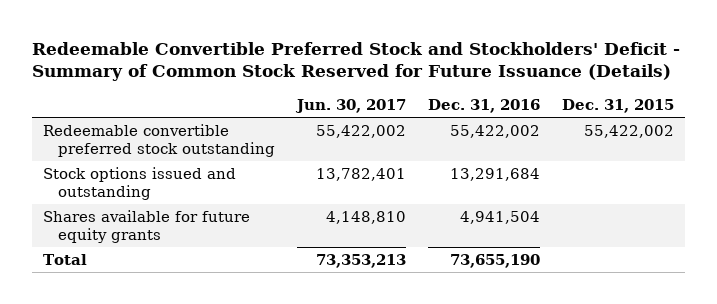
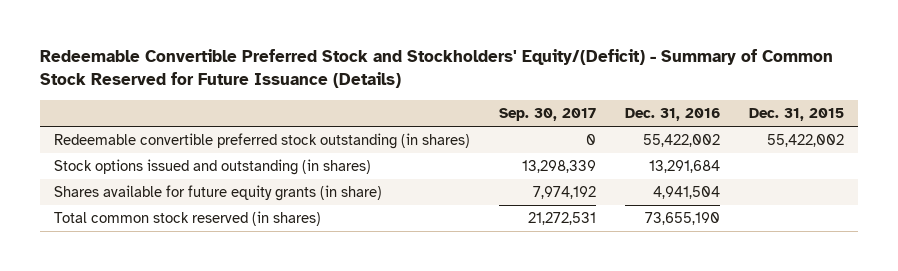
[32,41,681,82] Redeemable Convertible Preferred Stock and Stockholders' Deficit - Summary of Common Stock Reserved for Future Issuance (Details) -> [39,49,833,89] Redeemable Convertible Preferred Stock and Stockholders' Equity/(Deficit) - Summary of Common Stock Reserved for Future Issuance (Details)
[294,98,406,113] Jun. 30, 2017 -> none
none -> [498,107,596,121] Sep. 30, 2017
[43,123,275,157] Redeemable convertible preferred stock outstanding -> [53,133,470,150] Redeemable convertible preferred stock outstanding (in shares)
[43,166,237,200] Stock options issued and outstanding -> [53,159,371,176] Stock options issued and outstanding (in shares)
[43,209,251,243] Shares available for future equity grants -> [53,185,382,202] Shares available for future equity grants (in share)
[43,253,88,265] Total -> [53,211,321,227] Total common stock reserved (in shares)

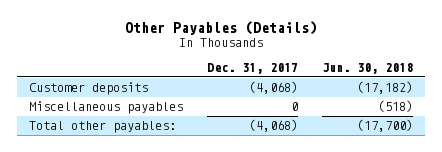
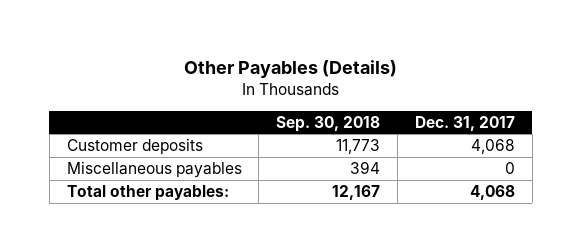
[321,63,413,75] Jun. 30, 2018 -> none
none -> [276,115,381,132] Sep. 30, 2018
[249,81,299,95] (4,068) -> [470,139,515,155] 4,068
[249,119,299,133] (4,068) -> [469,185,515,201] 4,068

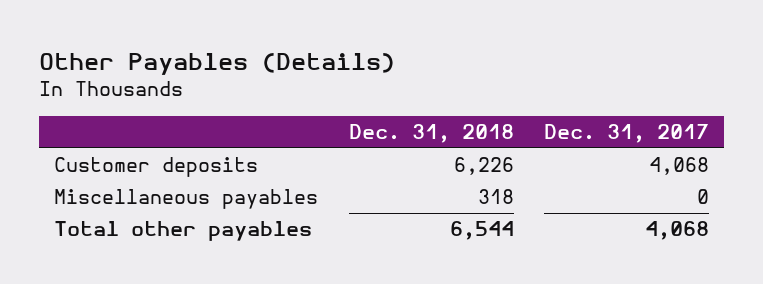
[276,115,381,132] Sep. 30, 2018 -> none
none -> [348,124,514,144] Dec. 31, 2018
[66,185,229,202] Total other payables: -> [54,221,313,242] Total other payables

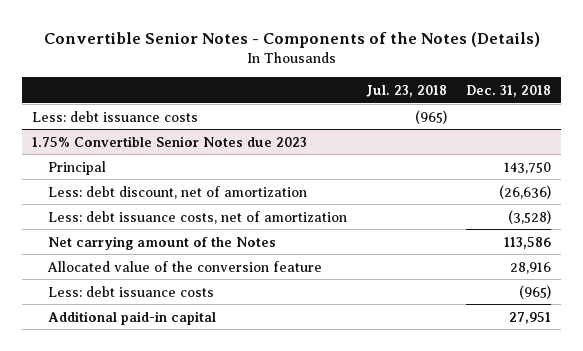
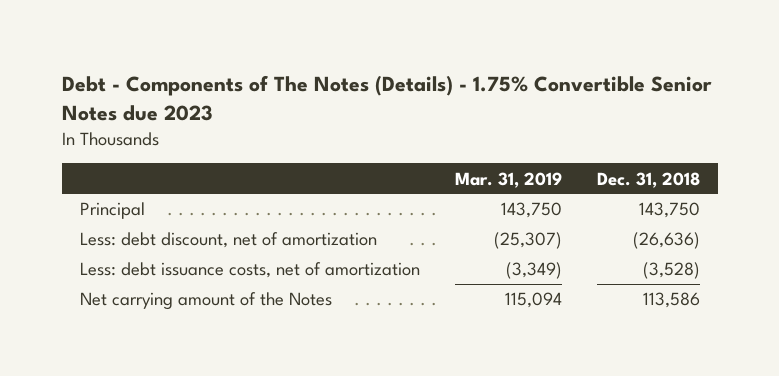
[43,32,540,49] Convertible Senior Notes - Components of the Notes (Details) -> [61,74,712,121] Debt - Components of The Notes (Details) - 1.75% Convertible Senior Notes due 2023
[365,85,447,98] Jul. 23, 2018 -> none
none -> [454,171,562,188] Mar. 31, 2019
[32,110,199,122] Less: debt issuance costs -> none
[32,135,308,147] 1.75% Convertible Senior Notes due 2023 -> none
[47,260,323,272] Allocated value of the conversion feature -> none
[48,285,215,297] Less: debt issuance costs -> none
[48,310,217,325] Additional paid-in capital -> none

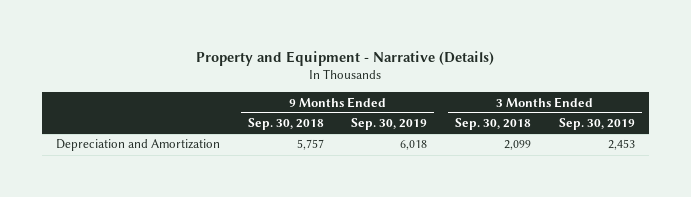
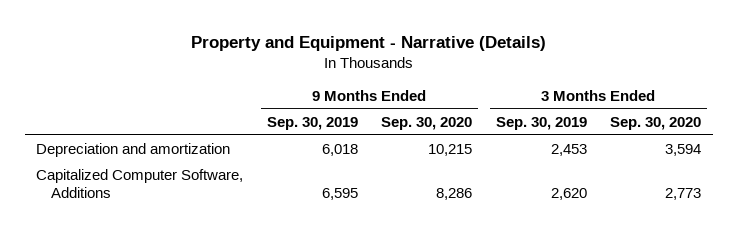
[247,118,324,131] Sep. 30, 2018 -> none
[455,118,532,131] Sep. 30, 2018 -> none
none -> [381,116,473,130] Sep. 30, 2020
none -> [610,116,702,130] Sep. 30, 2020
[55,139,220,152] Depreciation and Amortization -> [36,143,231,158] Depreciation and amortization
none -> [36,169,244,198] Capitalized Computer Software, Additions

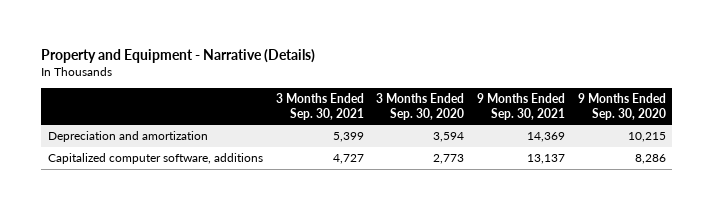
[266,116,358,130] Sep. 30, 2019 -> none
[495,116,587,130] Sep. 30, 2019 -> none
none -> [275,93,364,120] 3 Months Ended Sep. 30, 2021
none -> [477,93,566,120] 9 Months Ended Sep. 30, 2021
[36,169,244,198] Capitalized Computer Software, Additions -> [47,153,263,165] Capitalized computer software, additions

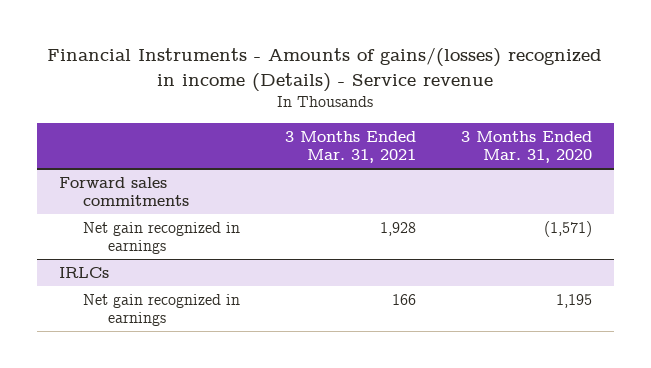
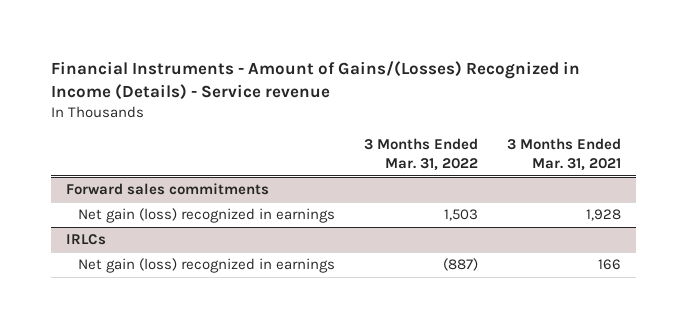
[47,47,603,92] Financial Instruments - Amounts of gains/(losses) recognized in income (Details) - Service revenue -> [51,61,581,101] Financial Instruments - Amount of Gains/(Losses) Recognized in Income (Details) - Service revenue
[460,131,592,164] 3 Months Ended Mar. 31, 2020 -> none
none -> [364,138,479,171] 3 Months Ended Mar. 31, 2022
[83,222,241,255] Net gain recognized in earnings -> [78,208,336,224] Net gain (loss) recognized in earnings
[83,294,241,327] Net gain recognized in earnings -> [78,258,336,274] Net gain (loss) recognized in earnings

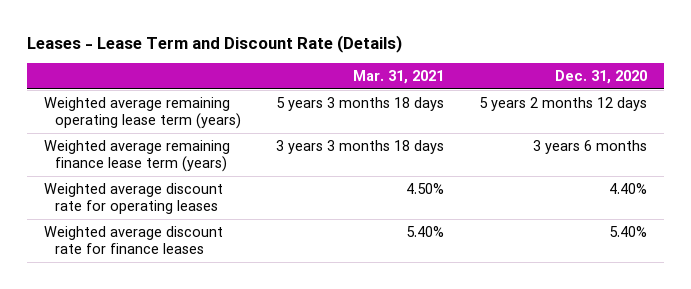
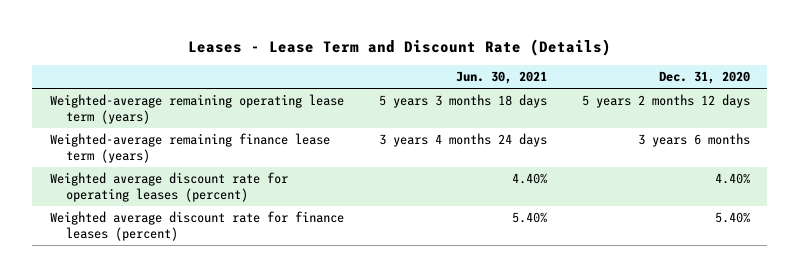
[352,70,444,85] Mar. 31, 2021 -> none
none -> [455,71,547,85] Jun. 30, 2021
[44,96,242,129] Weighted average remaining operating lease term (years) -> [49,94,344,125] Weighted-average remaining operating lease term (years)
[44,139,231,172] Weighted average remaining finance lease term (years) -> [49,133,330,164] Weighted-average remaining finance lease term (years)
[44,182,224,214] Weighted average discount rate for operating leases -> [49,172,288,203] Weighted average discount rate for operating leases (percent)
[44,225,224,254] Weighted average discount rate for finance leases -> [49,211,344,242] Weighted average discount rate for finance leases (percent)

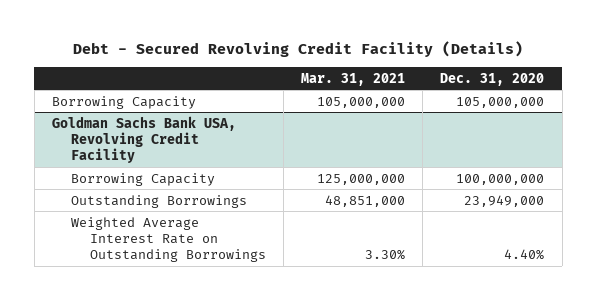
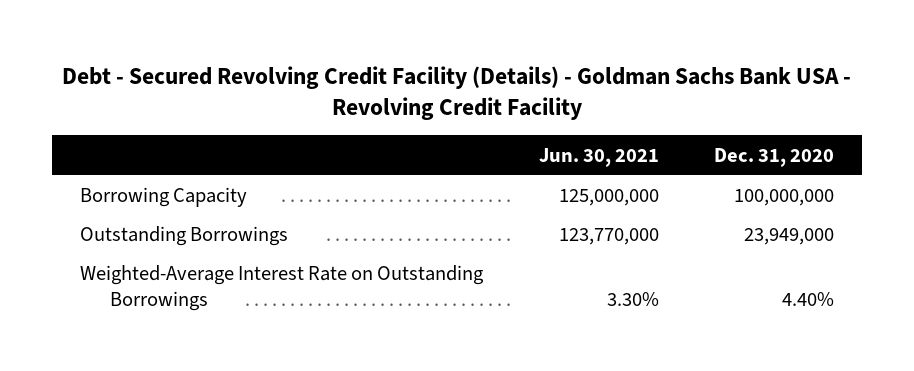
[73,41,524,58] Debt - Secured Revolving Credit Facility (Details) -> [62,65,852,121] Debt - Secured Revolving Credit Facility (Details) - Goldman Sachs Bank USA - Revolving Credit Facility
[301,72,406,86] Mar. 31, 2021 -> none
none -> [538,147,659,167] Jun. 30, 2021
[51,95,196,109] Borrowing Capacity -> none
[51,115,236,164] Goldman Sachs Bank USA, Revolving Credit Facility -> none
[70,216,266,263] Weighted Average Interest Rate on Outstanding Borrowings -> [80,265,485,311] Weighted-Average Interest Rate on Outstanding Borrowings

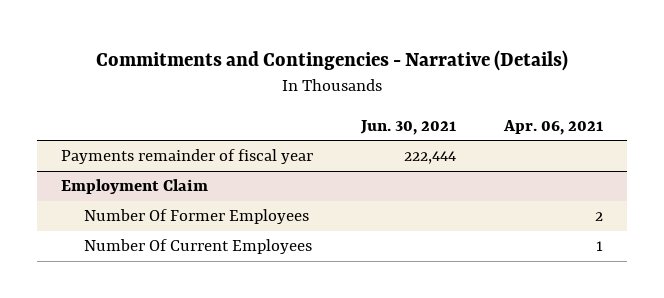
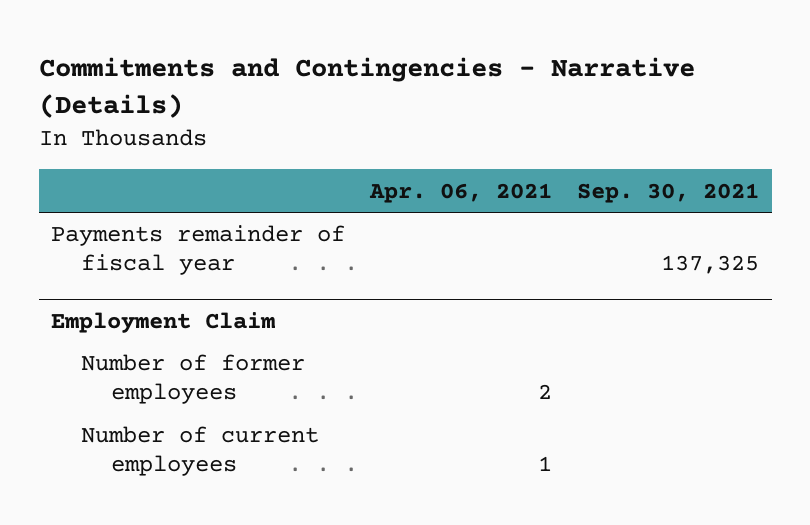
[360,119,457,135] Jun. 30, 2021 -> none
none -> [577,182,760,203] Sep. 30, 2021
[83,209,309,225] Number Of Former Employees -> [80,354,305,405] Number of former employees
[83,239,312,255] Number Of Current Employees -> [80,426,319,477] Number of current employees

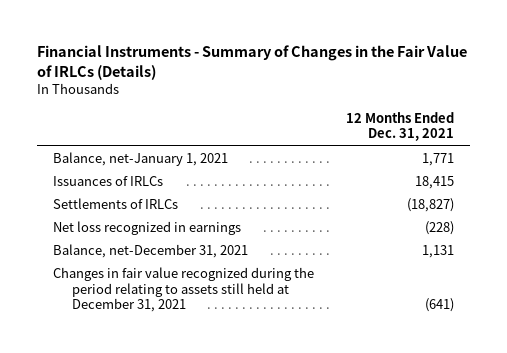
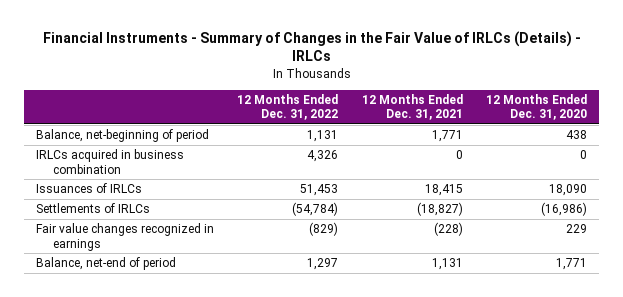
[36,44,467,80] Financial Instruments - Summary of Changes in the Fair Value of IRLCs (Details) -> [42,30,581,62] Financial Instruments - Summary of Changes in the Fair Value of IRLCs (Details) - IRLCs
none -> [237,93,339,121] 12 Months Ended Dec. 31, 2022
none -> [486,93,588,121] 12 Months Ended Dec. 31, 2020
[52,152,228,167] Balance, net-January 1, 2021 -> [35,129,209,143] Balance, net-beginning of period
none -> [35,149,184,174] IRLCs acquired in business combination
[52,267,314,313] Changes in fair value recognized during the period relating to assets still held at December 31, 2021 -> none
[52,221,241,236] Net loss recognized in earnings -> [35,223,214,251] Fair value changes recognized in earnings
[52,244,248,259] Balance, net-December 31, 2021 -> [35,257,176,271] Balance, net-end of period

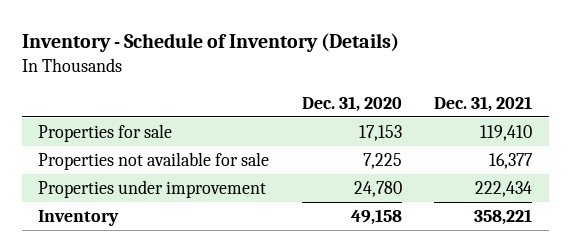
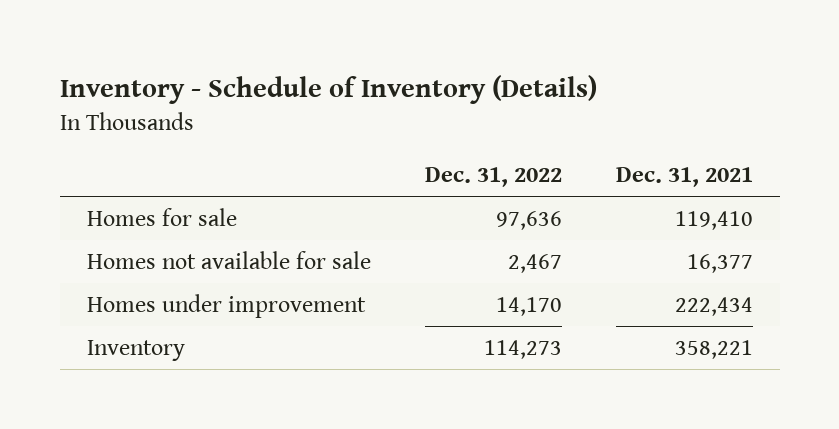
[301,95,402,112] Dec. 31, 2020 -> none
none -> [424,167,562,188] Dec. 31, 2022
[37,123,172,142] Properties for sale -> [86,207,237,226] Homes for sale
[37,151,269,170] Properties not available for sale -> [86,250,371,269] Homes not available for sale
[37,179,266,198] Properties under improvement -> [86,293,366,318] Homes under improvement

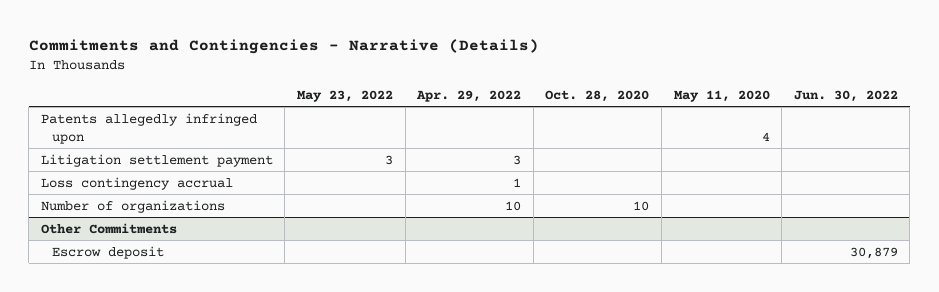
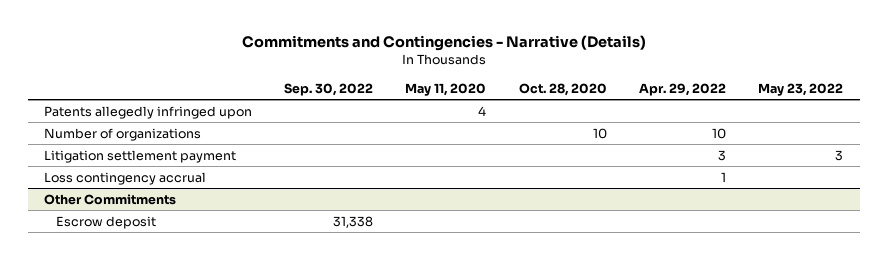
[793,89,898,102] Jun. 30, 2022 -> none
none -> [284,82,374,96] Sep. 30, 2022
[40,199,225,213] Number of organizations -> [43,127,201,141] Number of organizations

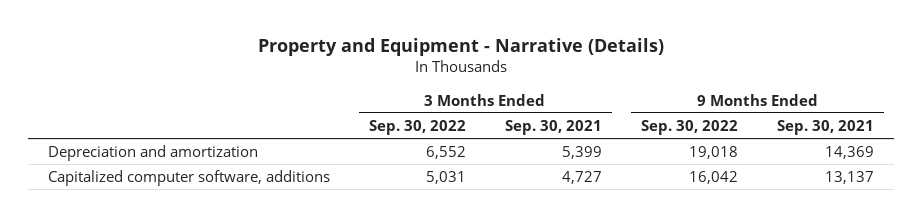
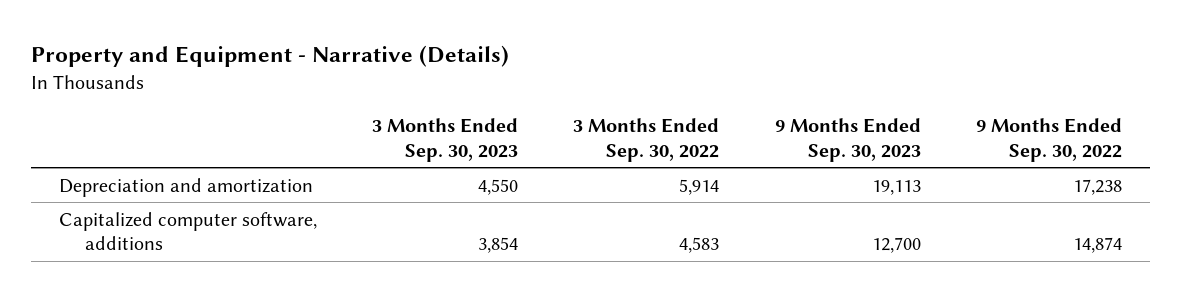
[504,119,602,135] Sep. 30, 2021 -> none
[777,119,875,135] Sep. 30, 2021 -> none
none -> [372,117,519,162] 3 Months Ended Sep. 30, 2023
none -> [774,117,921,162] 9 Months Ended Sep. 30, 2023
[425,146,466,160] 6,552 -> [679,178,720,195] 5,914
[688,146,738,160] 19,018 -> [1073,178,1123,195] 17,238
[425,171,466,185] 5,031 -> [679,237,720,254] 4,583
[688,171,738,185] 16,042 -> [1073,237,1123,254] 14,874

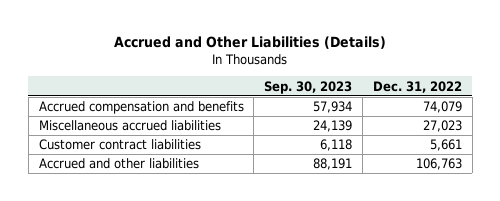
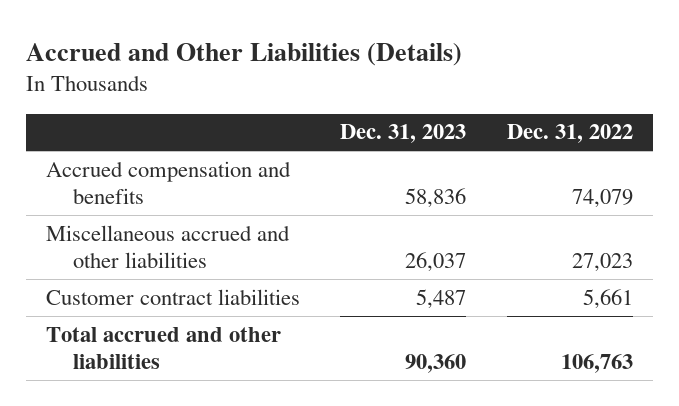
[264,80,353,94] Sep. 30, 2023 -> none
none -> [340,124,467,144] Dec. 31, 2023
[38,120,221,132] Miscellaneous accrued liabilities -> [45,224,290,268] Miscellaneous accrued and other liabilities
[38,158,199,170] Accrued and other liabilities -> [45,326,281,369] Total accrued and other liabilities

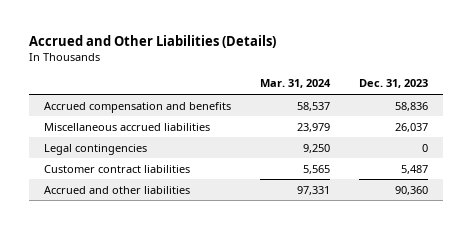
[506,124,633,144] Dec. 31, 2022 -> none
none -> [259,79,331,89] Mar. 31, 2024
[45,224,290,268] Miscellaneous accrued and other liabilities -> [43,122,210,131] Miscellaneous accrued liabilities
none -> [43,143,147,155] Legal contingencies
[45,326,281,369] Total accrued and other liabilities -> [43,185,190,194] Accrued and other liabilities

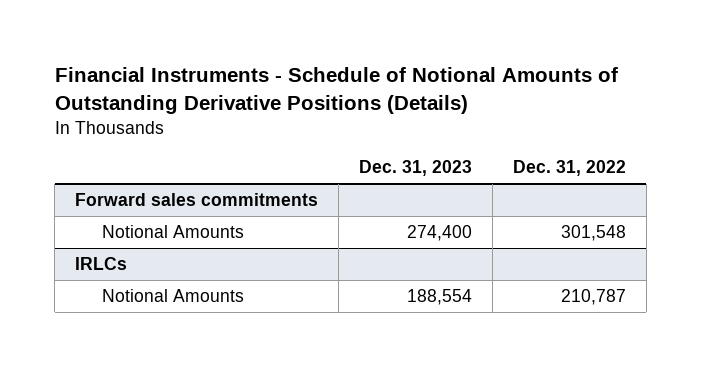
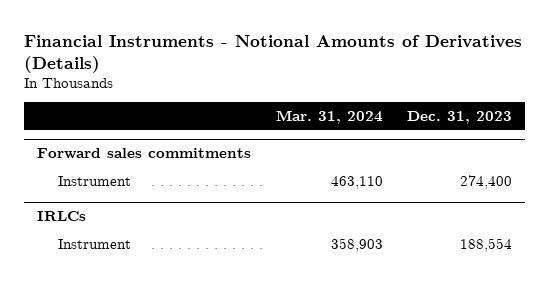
[54,67,618,114] Financial Instruments - Schedule of Notional Amounts of Outstanding Derivative Positions (Details) -> [24,34,523,73] Financial Instruments - Notional Amounts of Derivatives (Details)
[512,160,626,177] Dec. 31, 2022 -> none
none -> [275,109,383,124] Mar. 31, 2024
[101,225,244,239] Notional Amounts -> [57,175,131,186] Instrument
[101,289,244,303] Notional Amounts -> [57,238,131,249] Instrument

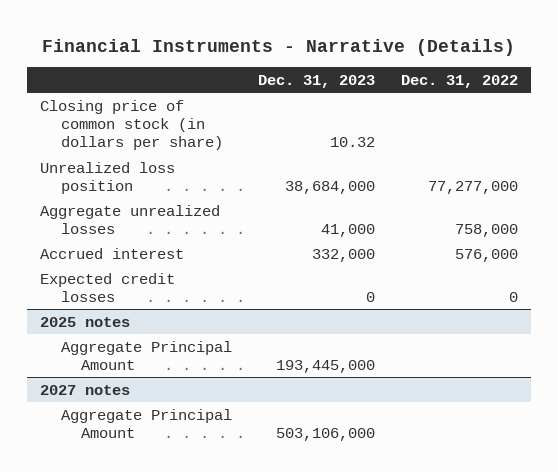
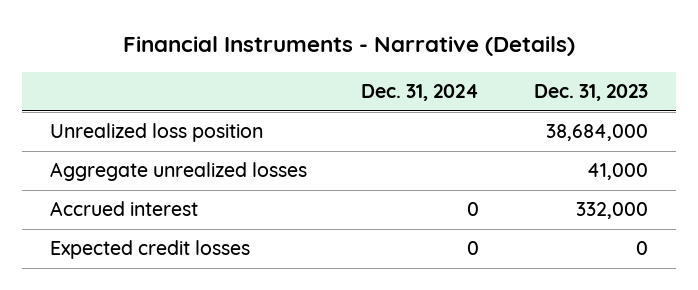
[400,75,518,89] Dec. 31, 2022 -> none
none -> [361,84,480,102] Dec. 31, 2024
[40,99,223,151] Closing price of common stock (in dollars per share) -> none
[40,316,131,327] 2025 notes -> none
[60,340,232,370] Aggregate Principal Amount -> none
[40,384,131,395] 2027 notes -> none
[60,408,232,438] Aggregate Principal Amount -> none

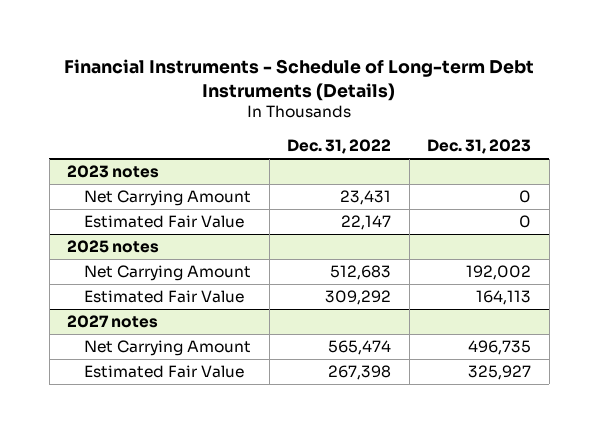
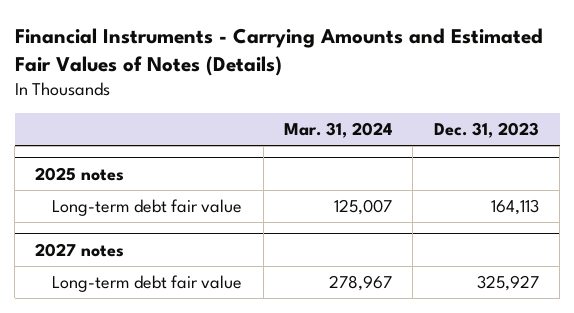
[64,59,535,101] Financial Instruments - Schedule of Long-term Debt Instruments (Details) -> [14,27,543,76] Financial Instruments - Carrying Amounts and Estimated Fair Values of Notes (Details)
[287,139,392,155] Dec. 31, 2022 -> none
none -> [284,122,393,139] Mar. 31, 2024
[67,165,160,179] 2023 notes -> none
[84,190,252,207] Net Carrying Amount -> none
[84,215,245,229] Estimated Fair Value -> none
[84,265,252,282] Net Carrying Amount -> none
[84,290,245,304] Estimated Fair Value -> [52,199,243,217] Long-term debt fair value
[84,340,252,357] Net Carrying Amount -> none
[84,365,245,379] Estimated Fair Value -> [52,275,243,293] Long-term debt fair value

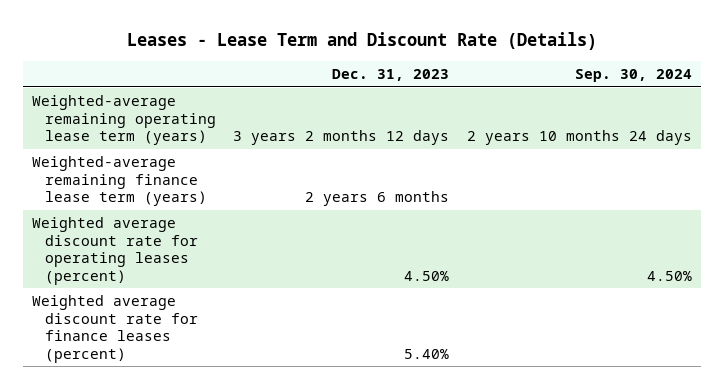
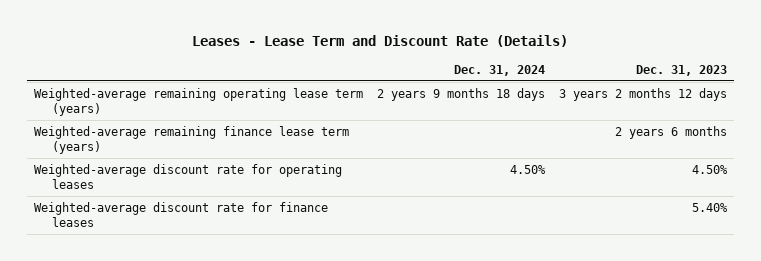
[575,69,693,83] Sep. 30, 2024 -> none
none -> [453,64,545,76] Dec. 31, 2024
[32,217,198,285] Weighted average discount rate for operating leases (percent) -> [33,163,342,190] Weighted-average discount rate for operating leases
[32,295,198,363] Weighted average discount rate for finance leases (percent) -> [33,201,328,228] Weighted-average discount rate for finance leases

